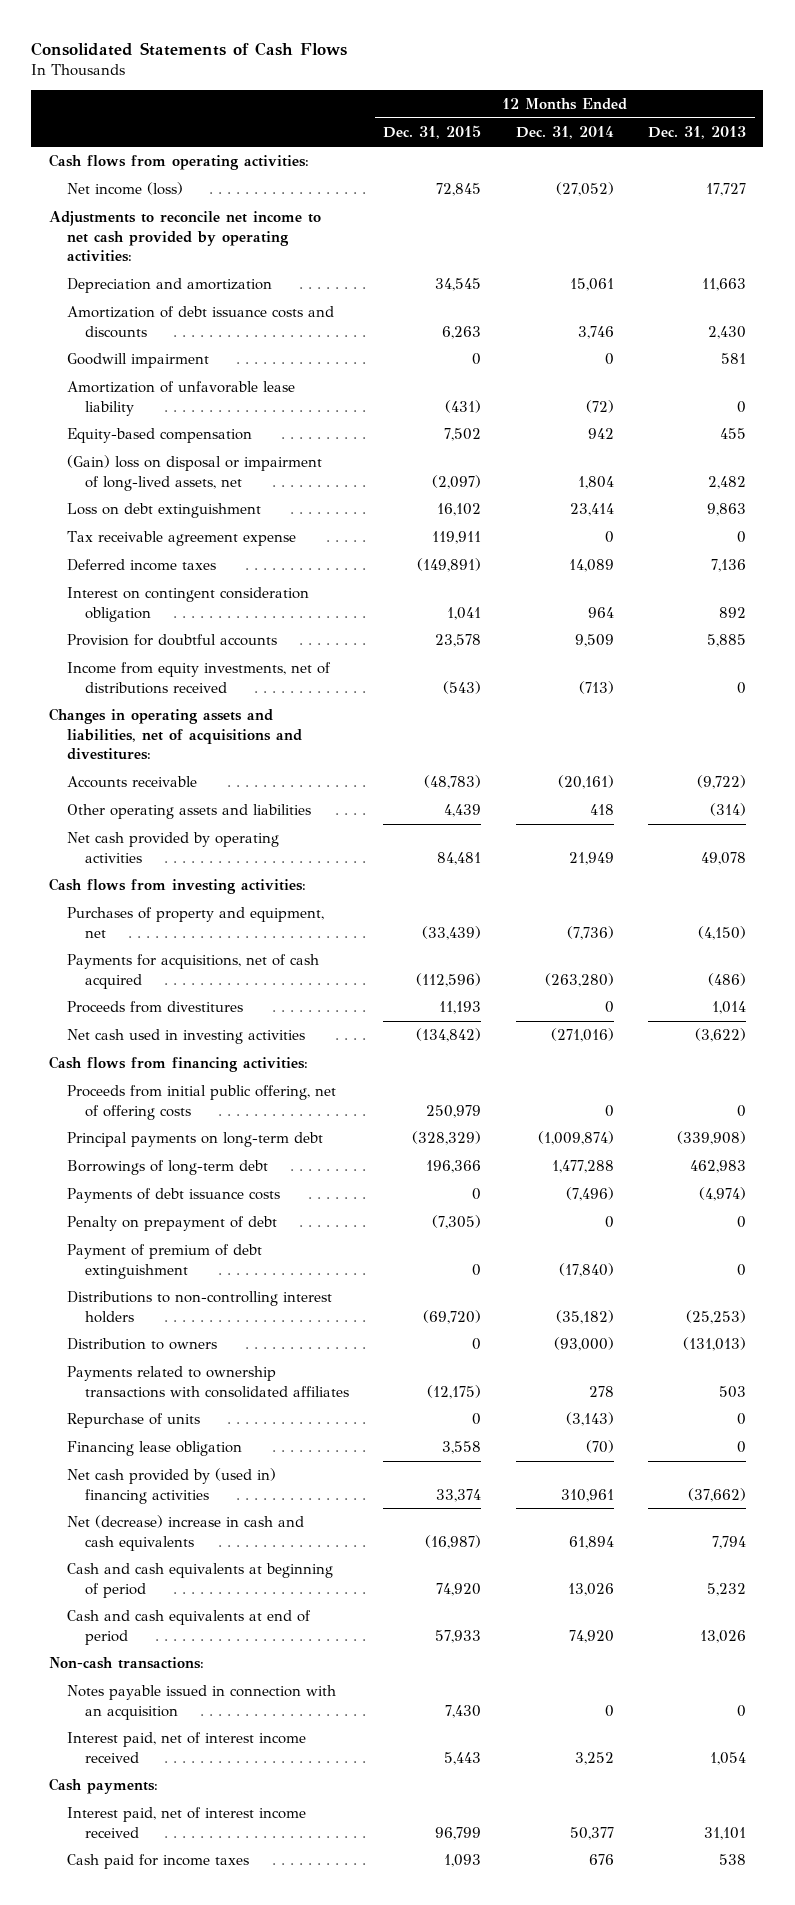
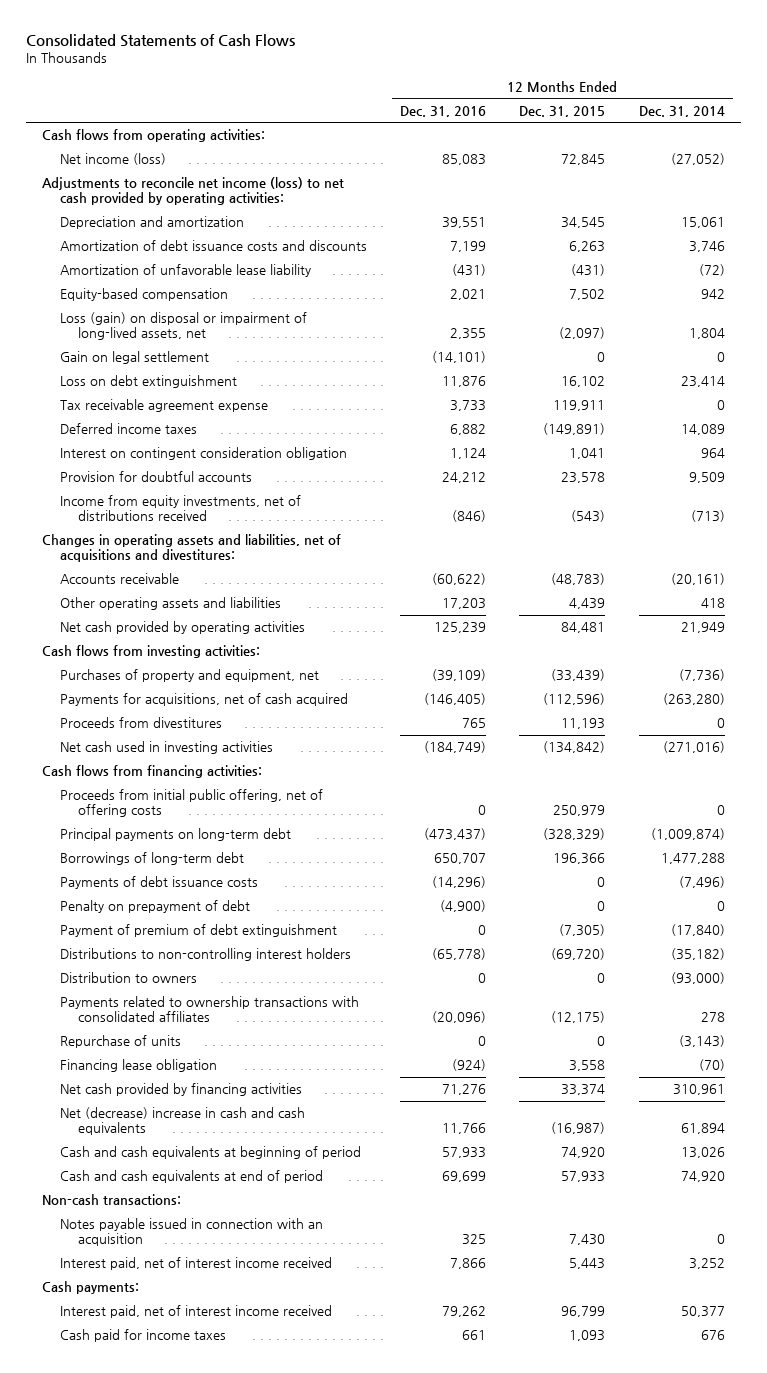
[648,126,747,140] Dec. 31, 2013 -> none
none -> [400,105,487,117] Dec. 31, 2016
[48,211,321,262] Adjustments to reconcile net income to net cash provided by operating activities: -> [42,177,345,205] Adjustments to reconcile net income (loss) to net cash provided by operating activities:
[66,353,209,369] Goodwill impairment -> none
[66,455,322,491] (Gain) loss on disposal or impairment of long-lived assets, net -> [60,312,308,340] Loss (gain) on disposal or impairment of long-lived assets, net
none -> [60,351,210,365] Gain on legal settlement
[432,1215,482,1230] (7,305) -> [597,901,606,912] 0
[472,1263,482,1276] 0 -> [559,924,606,937] (7,305)
[66,1468,276,1504] Net cash provided by (used in) financing activities -> [60,1083,303,1097] Net cash provided by financing activities

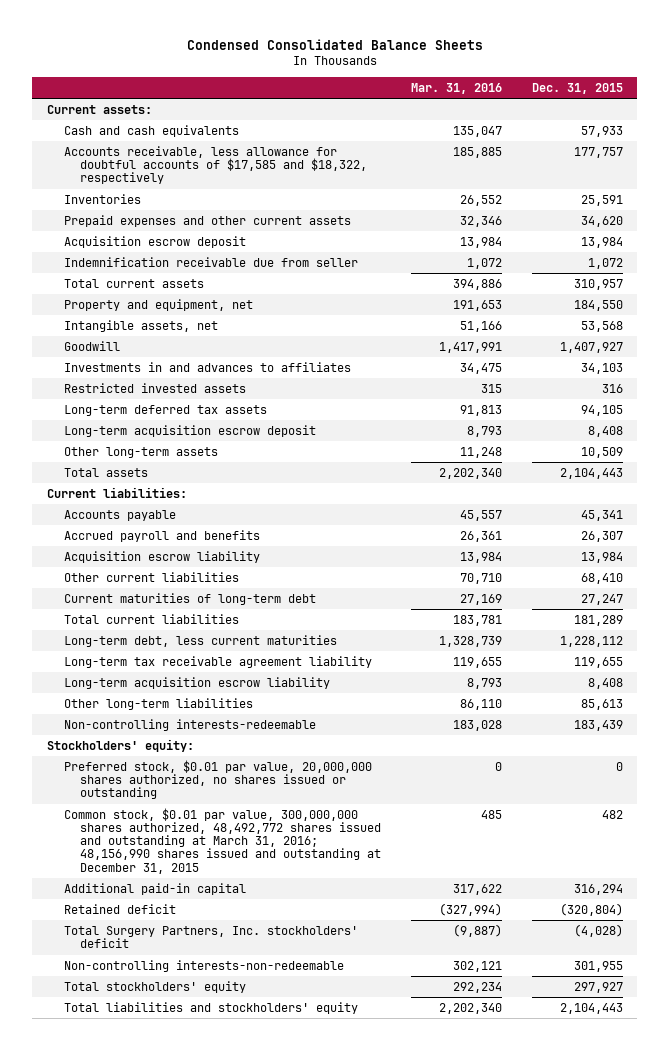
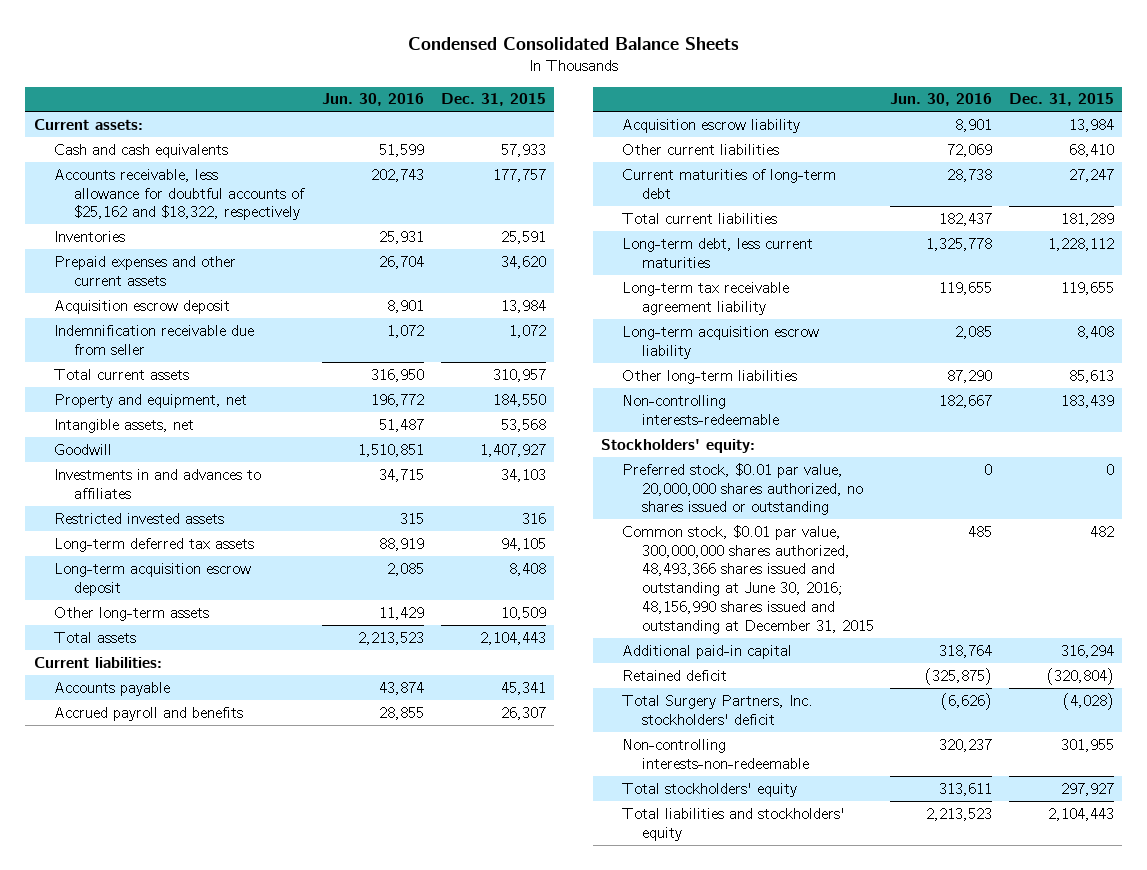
[411,82,503,94] Mar. 31, 2016 -> none
none -> [322,93,425,107] Jun. 30, 2016
[63,145,368,185] Accounts receivable, less allowance for doubtful accounts of $17,585 and $18,322, respectively -> [53,168,306,221] Accounts receivable, less allowance for doubtful accounts of $25,162 and $18,322, respectively
[63,807,382,874] Common stock, $0.01 par value, 300,000,000 shares authorized, 48,492,772 shares issued and outstanding at March 31, 2016; 48,156,990 shares issued and outstanding at December 31, 2015 -> [621,524,874,634] Common stock, $0.01 par value, 300,000,000 shares authorized, 48,493,366 shares issued and outstanding at June 30, 2016; 48,156,990 shares issued and outstanding at December 31, 2015

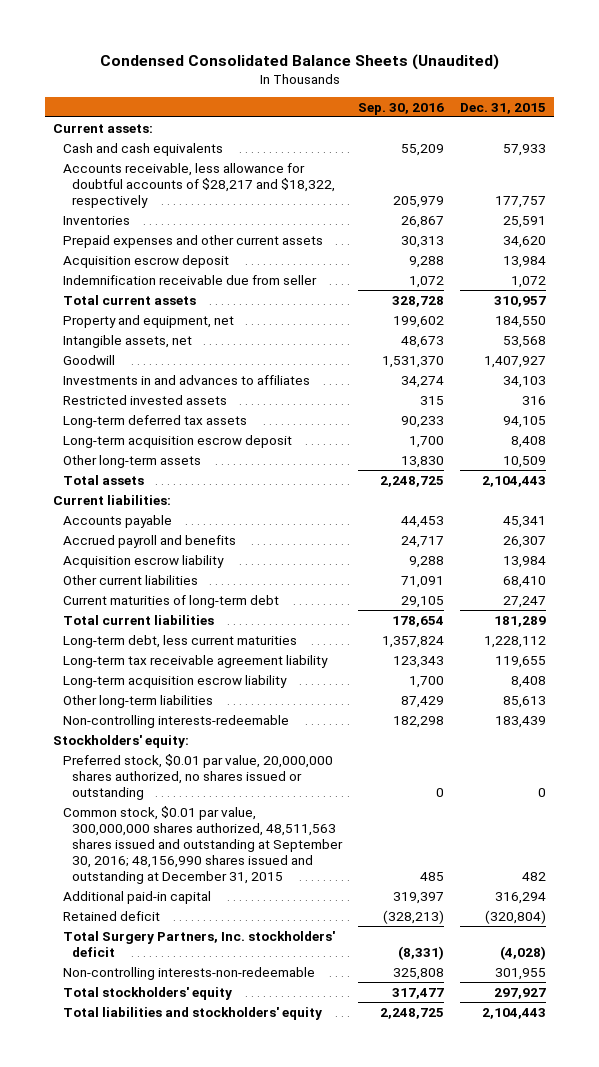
[407,36,739,50] Condensed Consolidated Balance Sheets -> [99,53,499,70] Condensed Consolidated Balance Sheets (Unaudited)
[322,93,425,107] Jun. 30, 2016 -> none
none -> [357,102,444,115] Sep. 30, 2016
[53,168,306,221] Accounts receivable, less allowance for doubtful accounts of $25,162 and $18,322, respectively -> [62,162,335,208] Accounts receivable, less allowance for doubtful accounts of $28,217 and $18,322, respectively
[621,524,874,634] Common stock, $0.01 par value, 300,000,000 shares authorized, 48,493,366 shares issued and outstanding at June 30, 2016; 48,156,990 shares issued and outstanding at December 31, 2015 -> [62,805,343,884] Common stock, $0.01 par value, 300,000,000 shares authorized, 48,511,563 shares issued and outstanding at September 30, 2016; 48,156,990 shares issued and outstanding at December 31, 2015

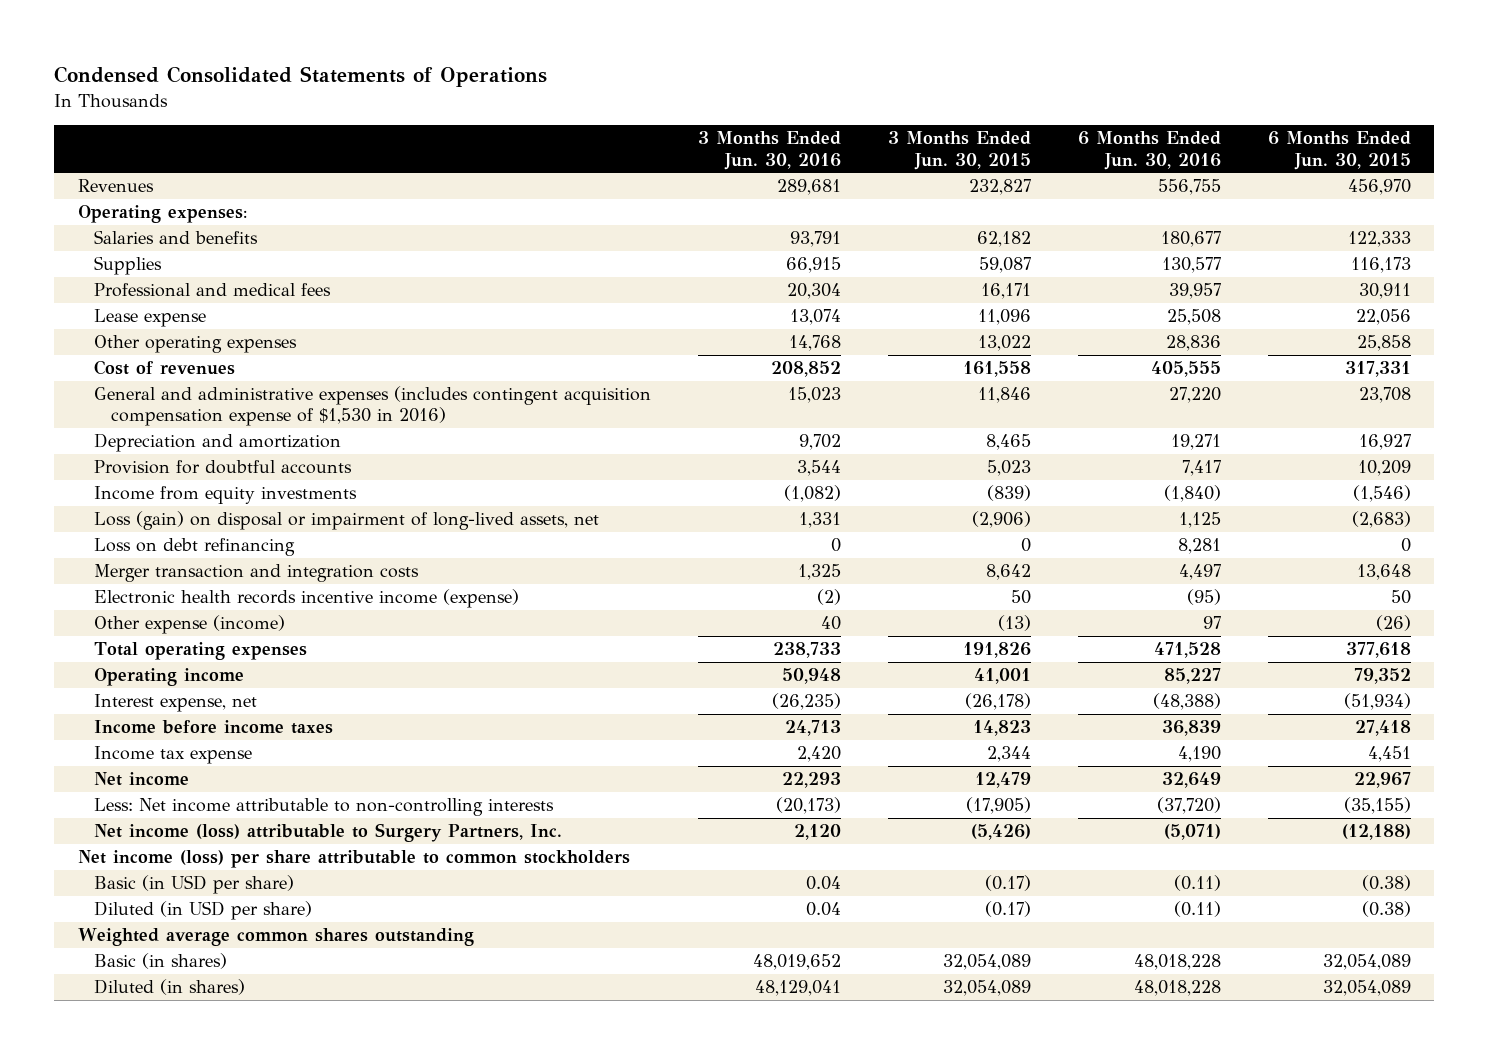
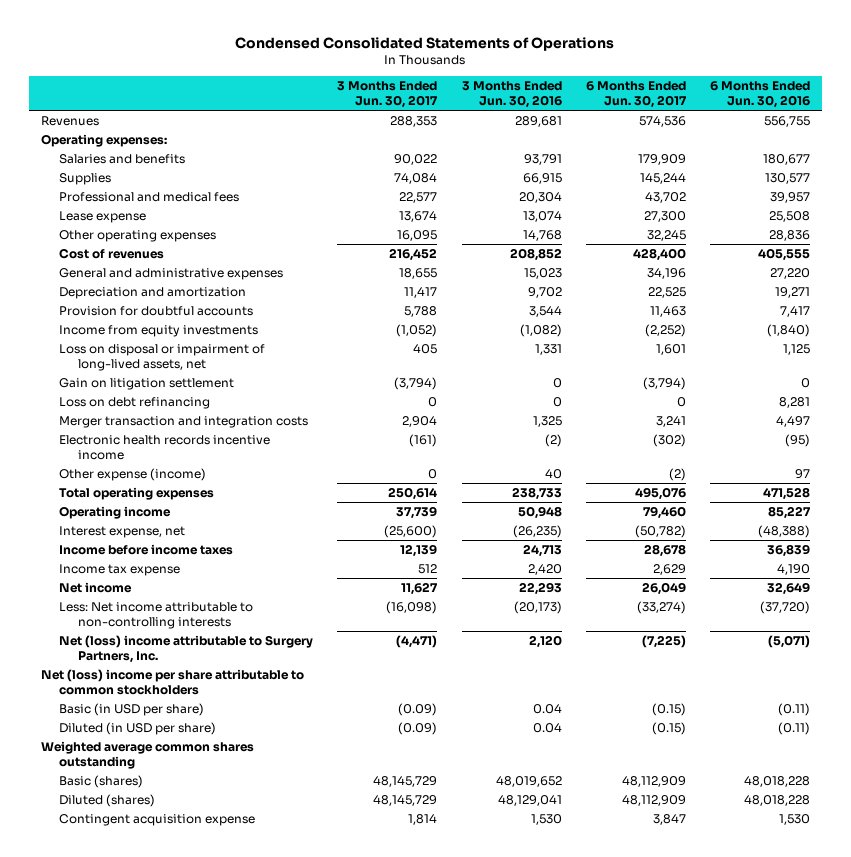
[887,131,1031,170] 3 Months Ended Jun. 30, 2015 -> none
[1267,131,1411,170] 6 Months Ended Jun. 30, 2015 -> none
none -> [337,81,439,109] 3 Months Ended Jun. 30, 2017
none -> [585,81,687,109] 6 Months Ended Jun. 30, 2017
[94,386,652,427] General and administrative expenses (includes contingent acquisition compensation expense of $1,530 in 2016) -> [59,267,284,280] General and administrative expenses
[94,511,600,531] Loss (gain) on disposal or impairment of long-lived assets, net -> [59,343,266,371] Loss on disposal or impairment of long-lived assets, net
none -> [59,377,235,390] Gain on litigation settlement
[94,589,520,609] Electronic health records incentive income (expense) -> [59,434,271,460] Electronic health records incentive income
[94,823,563,843] Net income (loss) attributable to Surgery Partners, Inc. -> [59,634,314,663] Net (loss) income attributable to Surgery Partners, Inc.
[77,850,630,869] Net income (loss) per share attributable to common stockholders -> [40,668,304,695] Net (loss) income per share attributable to common stockholders
[94,953,228,970] Basic (in shares) -> [59,774,144,788] Basic (shares)
[94,979,246,996] Diluted (in shares) -> [59,793,156,807] Diluted (shares)
none -> [59,813,256,826] Contingent acquisition expense

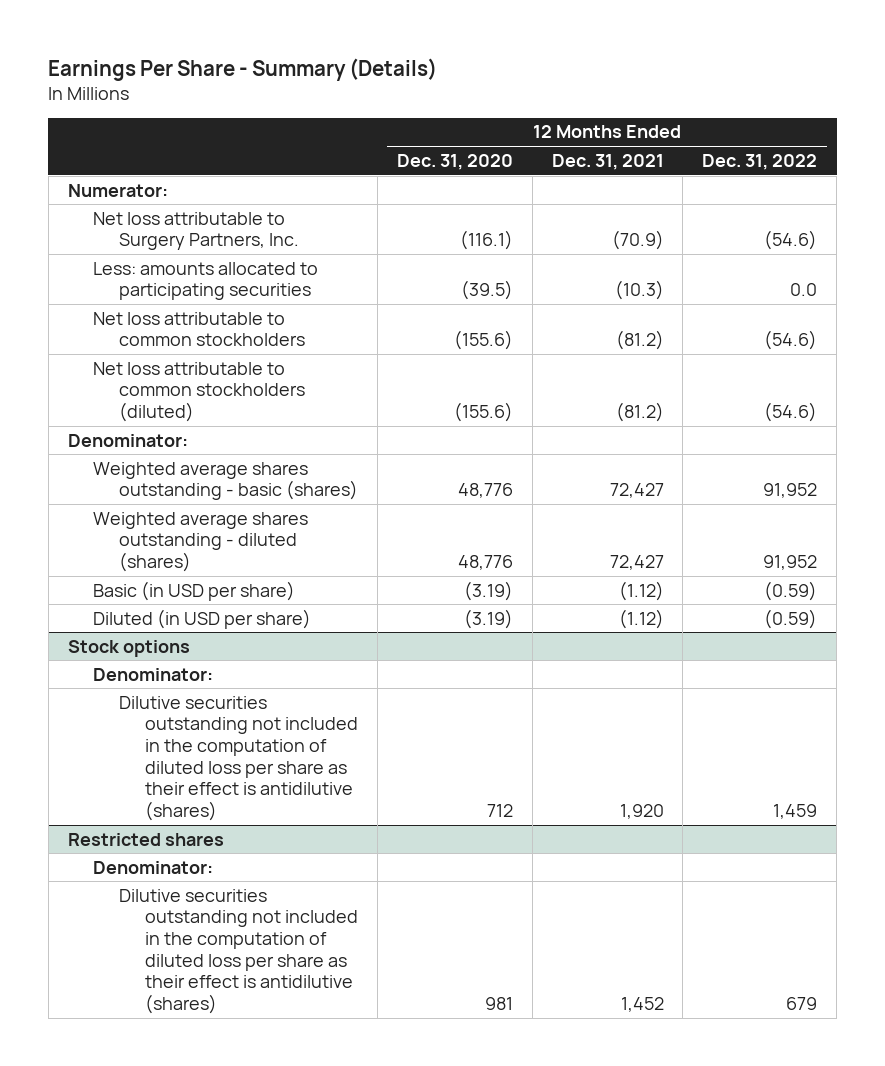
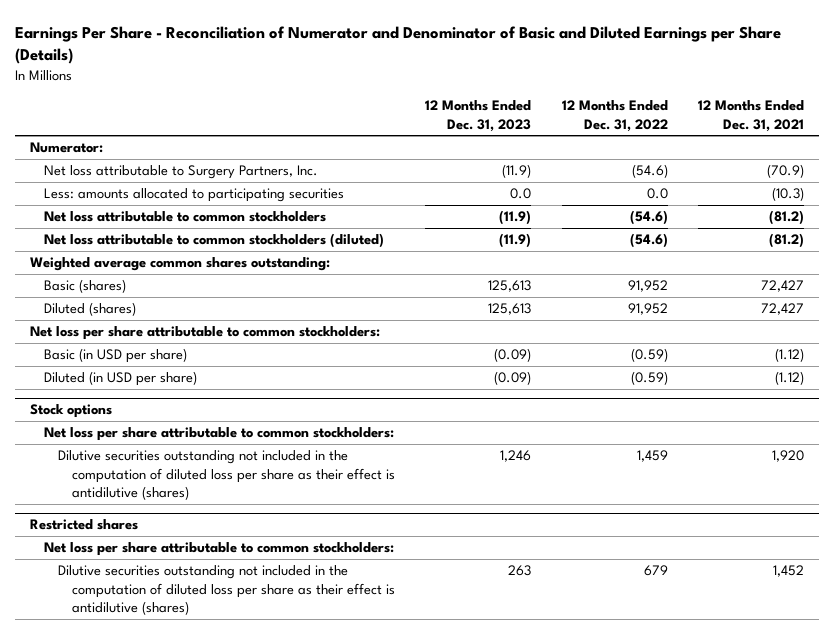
[48,57,438,81] Earnings Per Share - Summary (Details) -> [15,25,782,65] Earnings Per Share - Reconciliation of Numerator and Denominator of Basic and Diluted Earnings per Share (Details)
[396,153,513,170] Dec. 31, 2020 -> none
none -> [425,100,532,132] 12 Months Ended Dec. 31, 2023
[67,433,188,447] Denominator: -> none
none -> [30,257,331,272] Weighted average common shares outstanding:
[93,461,358,501] Weighted average shares outstanding - basic (shares) -> [44,279,127,294] Basic (shares)
[93,511,309,573] Weighted average shares outstanding - diluted (shares) -> [44,302,137,317] Diluted (shares)
none -> [30,326,381,341] Net loss per share attributable to common stockholders:
[93,667,214,681] Denominator: -> none
none -> [44,427,395,442] Net loss per share attributable to common stockholders:
[93,860,214,874] Denominator: -> none
none -> [44,542,395,557] Net loss per share attributable to common stockholders:

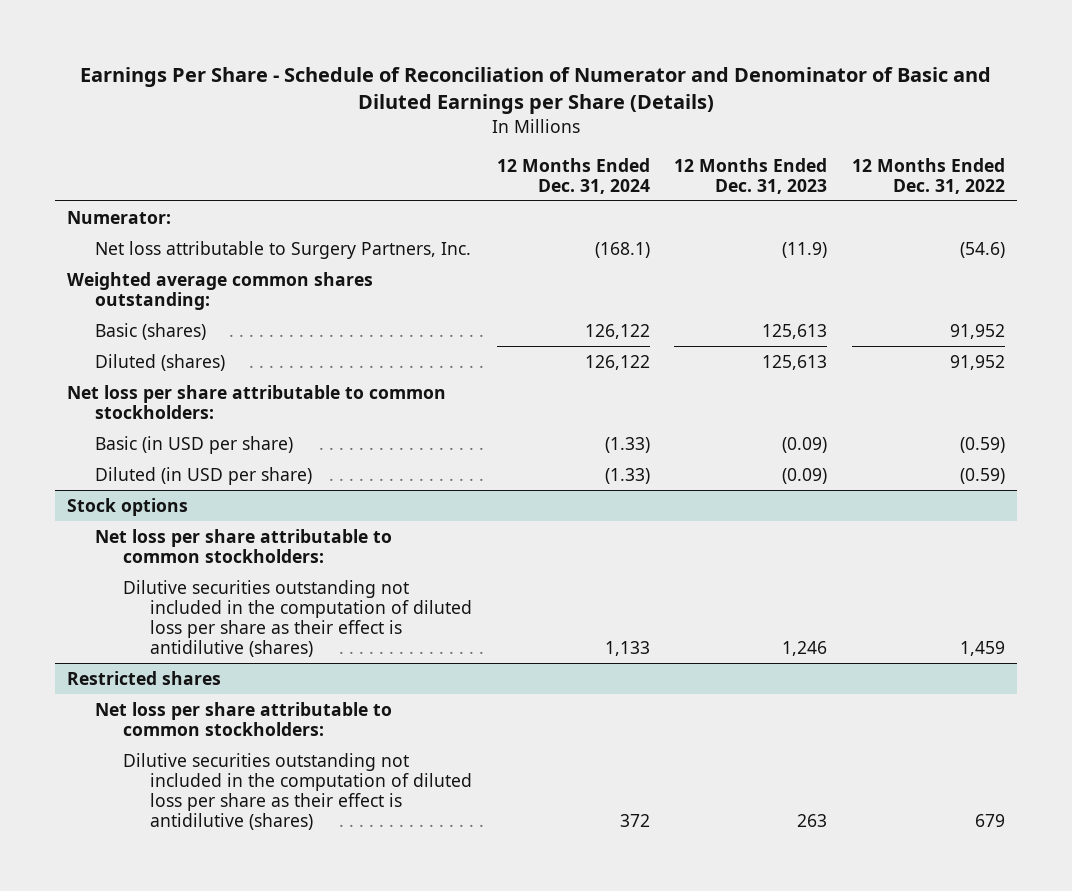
[15,25,782,65] Earnings Per Share - Reconciliation of Numerator and Denominator of Basic and Diluted Earnings per Share (Details) -> [79,67,991,115] Earnings Per Share - Schedule of Reconciliation of Numerator and Denominator of Basic and Diluted Earnings per Share (Details)
[697,100,804,132] 12 Months Ended Dec. 31, 2021 -> none
none -> [496,157,650,194] 12 Months Ended Dec. 31, 2024
[44,188,345,203] Less: amounts allocated to participating securities -> none
[44,211,327,223] Net loss attributable to common stockholders -> none
[44,233,385,249] Net loss attributable to common stockholders (diluted) -> none

